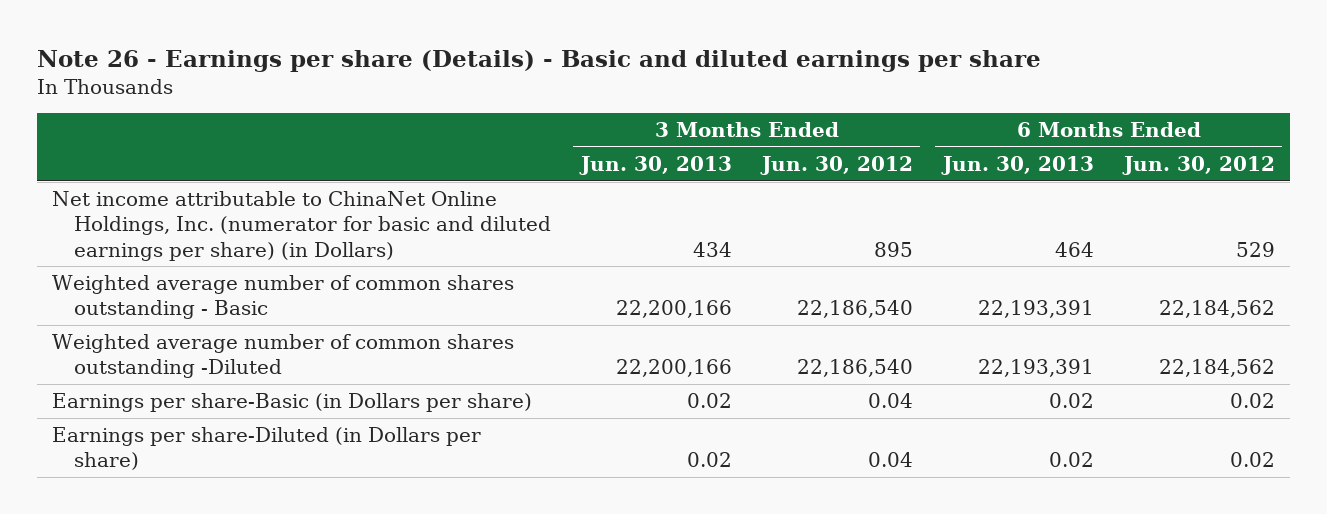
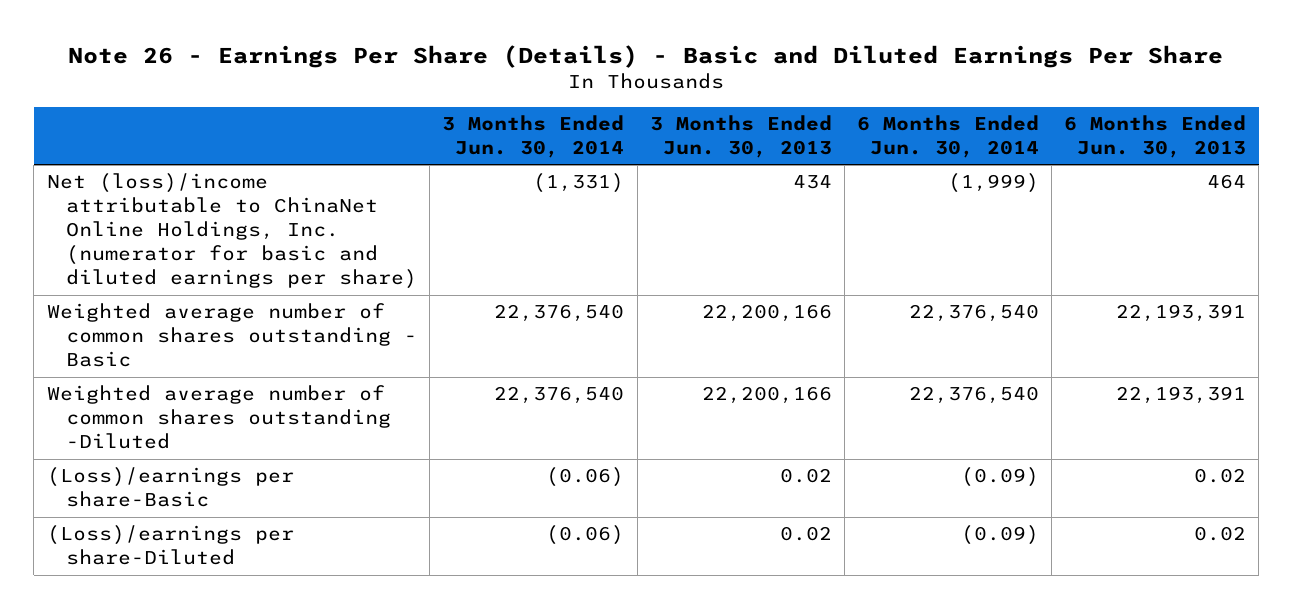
[36,50,1041,73] Note 26 - Earnings per share (Details) - Basic and diluted earnings per share -> [68,44,1224,68] Note 26 - Earnings Per Share (Details) - Basic and Diluted Earnings Per Share
[759,155,913,175] Jun. 30, 2012 -> none
[1121,155,1275,175] Jun. 30, 2012 -> none
none -> [442,115,625,159] 3 Months Ended Jun. 30, 2014
none -> [856,115,1039,159] 6 Months Ended Jun. 30, 2014
[51,191,551,261] Net income attributable to ChinaNet Online Holdings, Inc. (numerator for basic and diluted earnings per share) (in Dollars) -> [46,173,418,290] Net (loss)/income attributable to ChinaNet Online Holdings, Inc. (numerator for basic and diluted earnings per share)
[51,393,532,413] Earnings per share-Basic (in Dollars per share) -> [46,467,294,508] (Loss)/earnings per share-Basic
[51,427,481,471] Earnings per share-Diluted (in Dollars per share) -> [46,525,294,566] (Loss)/earnings per share-Diluted

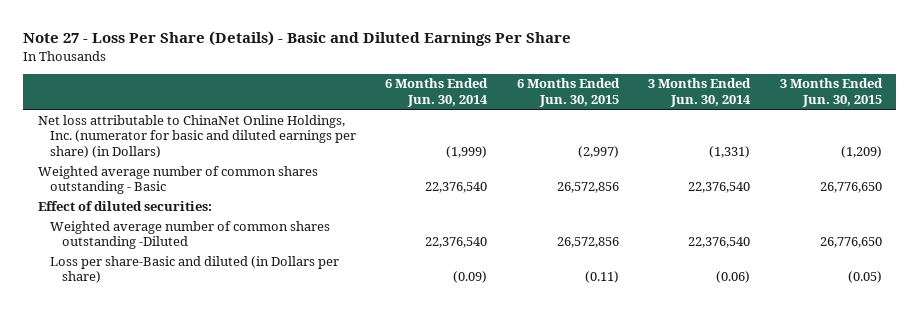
[68,44,1224,68] Note 26 - Earnings Per Share (Details) - Basic and Diluted Earnings Per Share -> [22,31,571,47] Note 27 - Loss Per Share (Details) - Basic and Diluted Earnings Per Share
[649,115,832,159] 3 Months Ended Jun. 30, 2013 -> none
[1064,115,1247,159] 6 Months Ended Jun. 30, 2013 -> none
none -> [516,78,620,107] 6 Months Ended Jun. 30, 2015
none -> [779,78,883,107] 3 Months Ended Jun. 30, 2015
[46,173,418,290] Net (loss)/income attributable to ChinaNet Online Holdings, Inc. (numerator for basic and diluted earnings per share) -> [37,114,356,158] Net loss attributable to ChinaNet Online Holdings, Inc. (numerator for basic and diluted earnings per share) (in Dollars)
none -> [37,200,212,211] Effect of diluted securities:
[46,467,294,508] (Loss)/earnings per share-Basic -> none
[46,525,294,566] (Loss)/earnings per share-Diluted -> none
none -> [49,255,339,284] Loss per share-Basic and diluted (in Dollars per share)

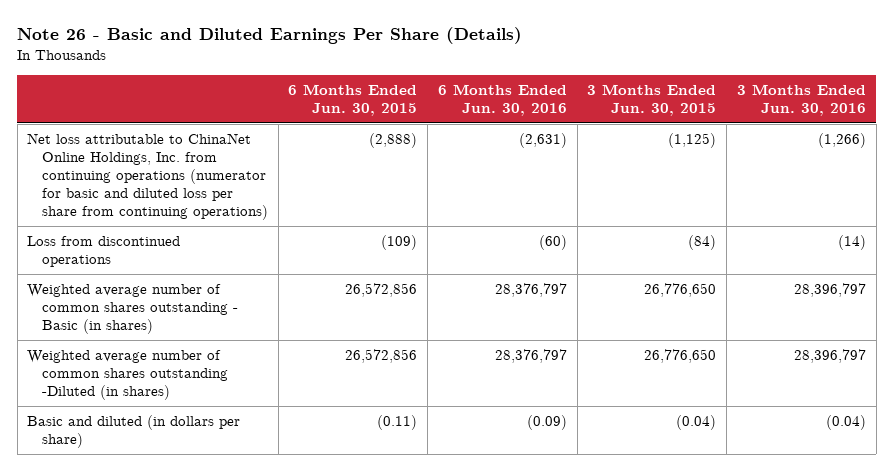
[22,31,571,47] Note 27 - Loss Per Share (Details) - Basic and Diluted Earnings Per Share -> [17,27,523,45] Note 26 - Basic and Diluted Earnings Per Share (Details)
[385,78,489,107] 6 Months Ended Jun. 30, 2014 -> none
[648,78,752,107] 3 Months Ended Jun. 30, 2014 -> none
none -> [437,84,567,117] 6 Months Ended Jun. 30, 2016
none -> [736,84,866,117] 3 Months Ended Jun. 30, 2016
[37,200,212,211] Effect of diluted securities: -> none
[37,114,356,158] Net loss attributable to ChinaNet Online Holdings, Inc. (numerator for basic and diluted earnings per share) (in Dollars) -> [27,132,269,220] Net loss attributable to ChinaNet Online Holdings, Inc. from continuing operations (numerator for basic and diluted loss per share from continuing operations)
[577,145,619,158] (2,997) -> [369,132,418,148] (2,888)
[840,145,882,158] (1,209) -> [668,132,717,148] (1,125)
none -> [27,235,181,267] Loss from discontinued operations
[37,165,318,195] Weighted average number of common shares outstanding - Basic -> [27,283,239,334] Weighted average number of common shares outstanding - Basic (in shares)
[49,220,330,250] Weighted average number of common shares outstanding -Diluted -> [27,349,229,400] Weighted average number of common shares outstanding -Diluted (in shares)
[49,255,339,284] Loss per share-Basic and diluted (in Dollars per share) -> [27,414,241,448] Basic and diluted (in dollars per share)
[847,271,882,284] (0.05) -> [676,414,717,430] (0.04)

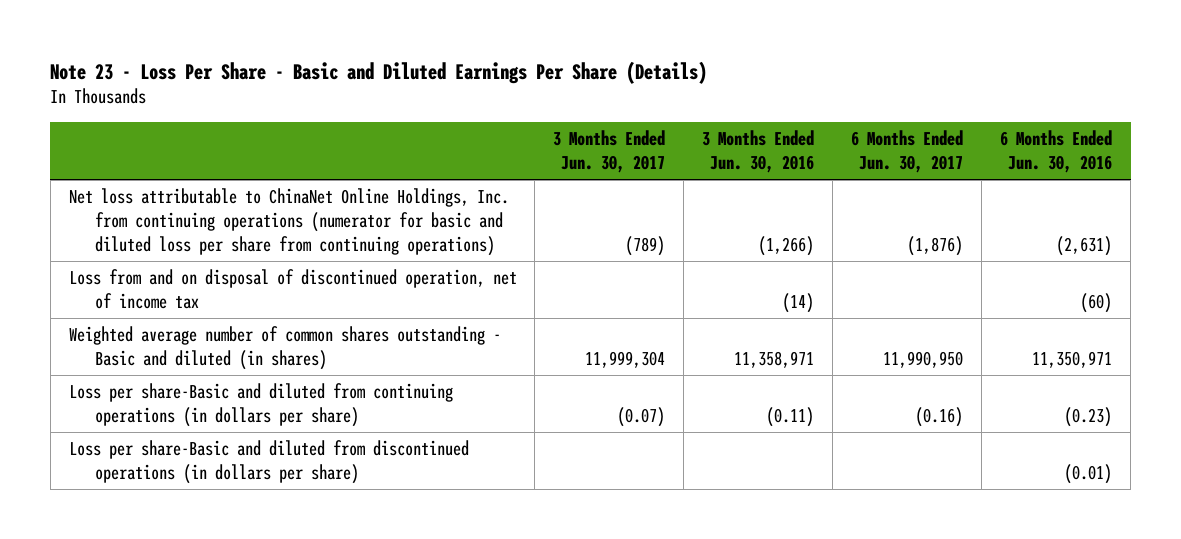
[17,27,523,45] Note 26 - Basic and Diluted Earnings Per Share (Details) -> [50,60,708,84] Note 23 - Loss Per Share - Basic and Diluted Earnings Per Share (Details)
[288,84,418,117] 6 Months Ended Jun. 30, 2015 -> none
[587,84,717,117] 3 Months Ended Jun. 30, 2015 -> none
none -> [553,129,666,173] 3 Months Ended Jun. 30, 2017
none -> [851,129,964,173] 6 Months Ended Jun. 30, 2017
[27,349,229,400] Weighted average number of common shares outstanding -Diluted (in shares) -> none
[27,235,181,267] Loss from discontinued operations -> [68,269,517,309] Loss from and on disposal of discontinued operation, net of income tax
[27,283,239,334] Weighted average number of common shares outstanding - Basic (in shares) -> [68,326,501,370] Weighted average number of common shares outstanding - Basic and diluted (in shares)
[494,282,567,297] 28,376,797 -> [1032,350,1113,368] 11,350,971
[793,282,866,297] 28,396,797 -> [734,350,815,368] 11,358,971
[27,414,241,448] Basic and diluted (in dollars per share) -> [68,383,453,427] Loss per share-Basic and diluted from continuing operations (in dollars per share)
[526,414,567,430] (0.09) -> [1064,406,1113,427] (0.23)
[825,414,866,430] (0.04) -> [766,406,815,427] (0.11)
none -> [68,440,469,484] Loss per share-Basic and diluted from discontinued operations (in dollars per share)

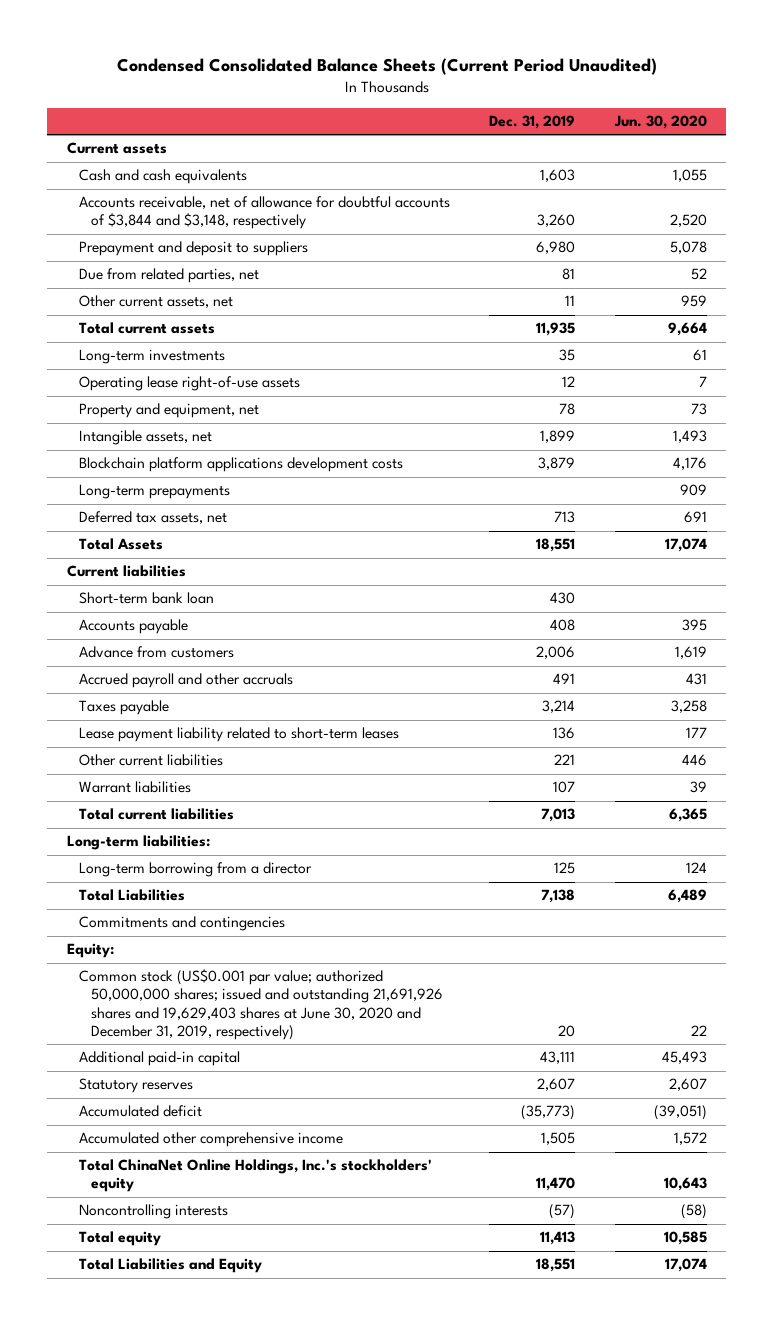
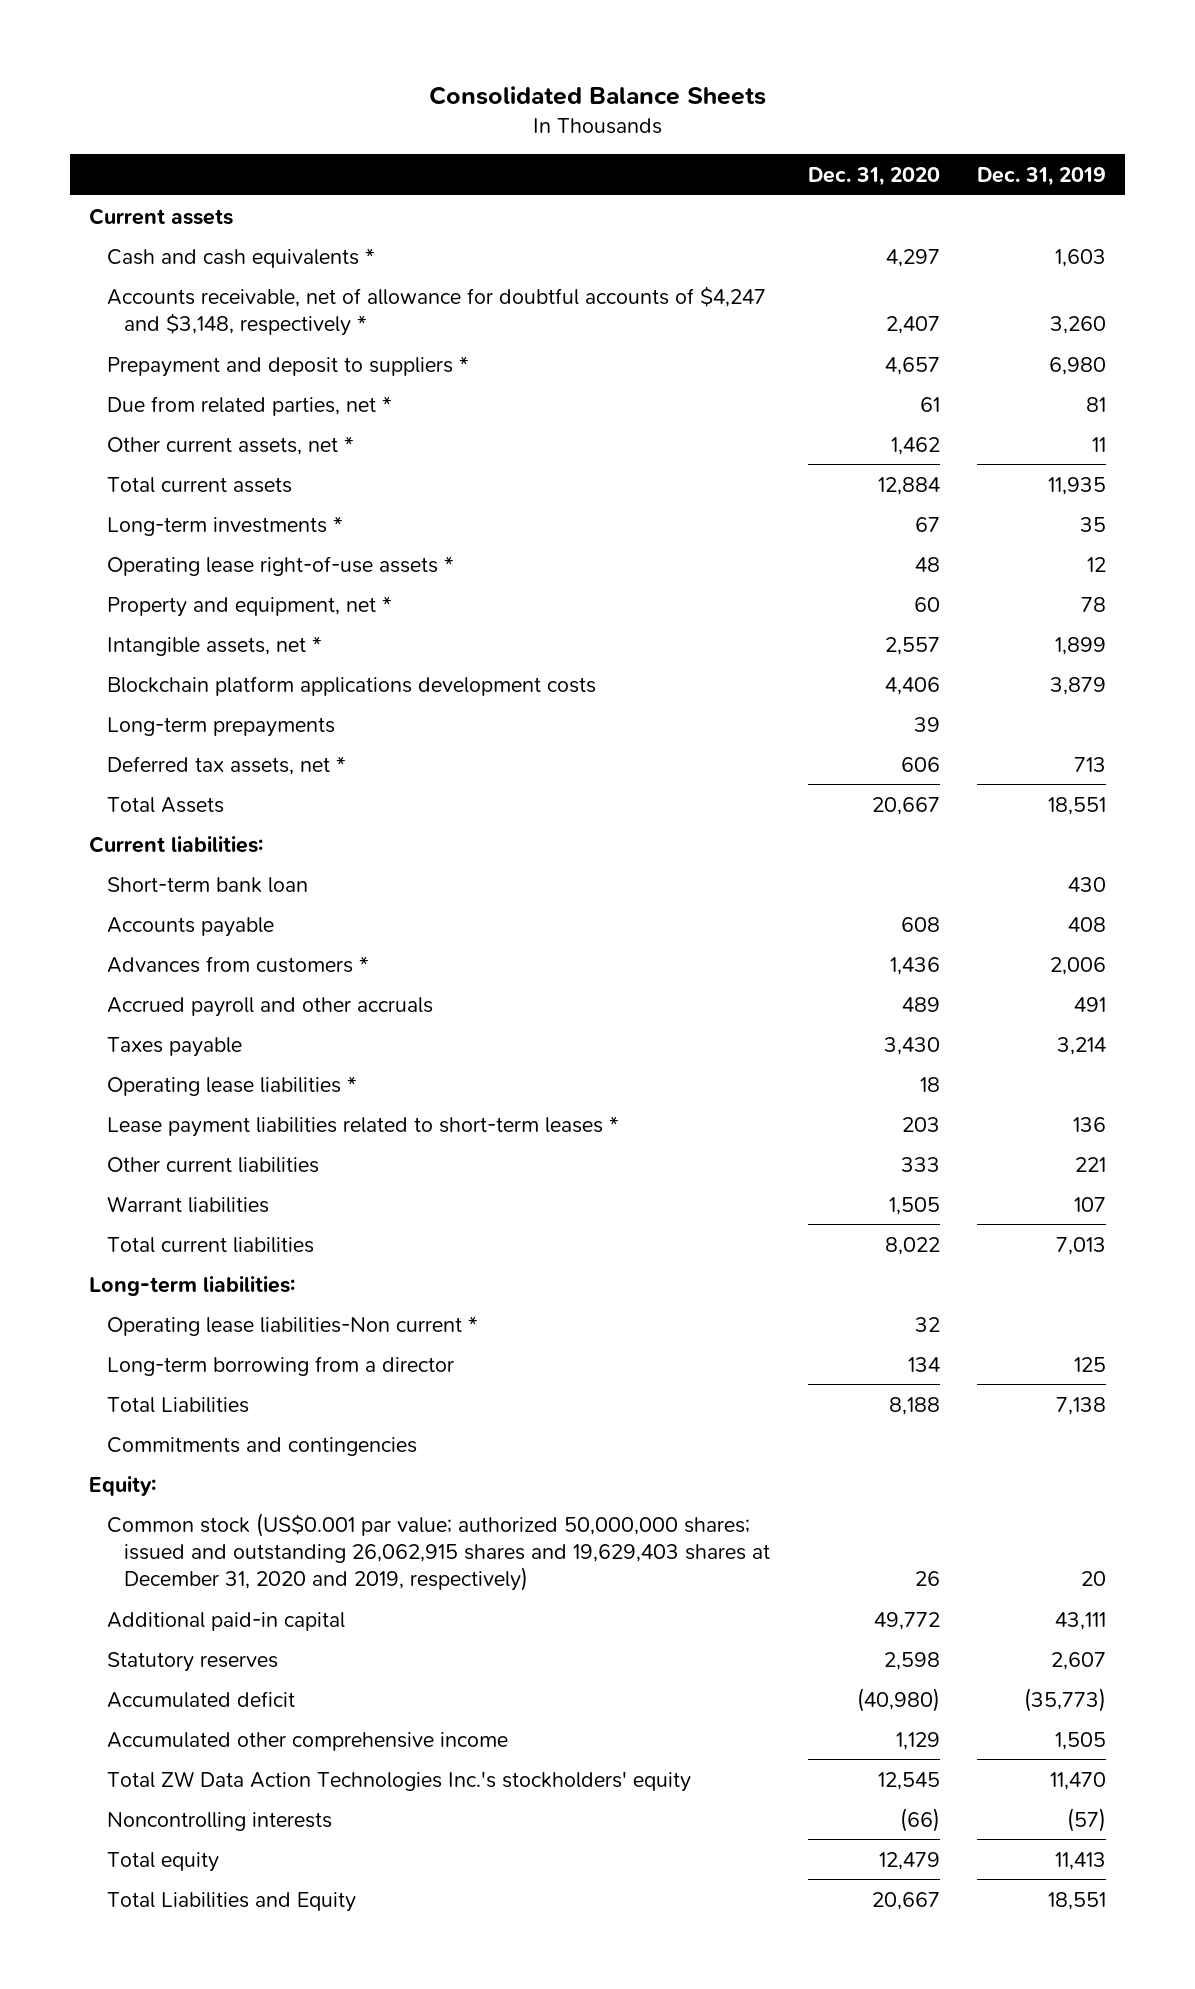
[116,58,657,76] Condensed Consolidated Balance Sheets (Current Period Unaudited) -> [428,85,766,105] Consolidated Balance Sheets
[613,115,707,130] Jun. 30, 2020 -> none
none -> [807,166,940,186] Dec. 31, 2020
[78,169,247,185] Cash and cash equivalents -> [106,247,375,268] Cash and cash equivalents *
[78,196,450,230] Accounts receivable, net of allowance for doubtful accounts of $3,844 and $3,148, respectively -> [106,285,766,336] Accounts receivable, net of allowance for doubtful accounts of $4,247 and $3,148, respectively *
[78,241,308,257] Prepayment and deposit to suppliers -> [106,355,469,377] Prepayment and deposit to suppliers *
[78,268,259,284] Due from related parties, net -> [106,395,392,416] Due from related parties, net *
[78,295,233,309] Other current assets, net -> [106,435,354,455] Other current assets, net *
[78,349,225,365] Long-term investments -> [106,515,343,536] Long-term investments *
[78,376,300,392] Operating lease right-of-use assets -> [106,555,454,576] Operating lease right-of-use assets *
[78,403,259,419] Property and equipment, net -> [106,595,392,617] Property and equipment, net *
[78,430,212,446] Intangible assets, net -> [106,635,322,656] Intangible assets, net *
[78,511,227,525] Deferred tax assets, net -> [106,755,346,775] Deferred tax assets, net *
[66,565,186,578] Current liabilities -> [88,835,263,853] Current liabilities:
[78,646,234,659] Advance from customers -> [106,955,369,973] Advances from customers *
none -> [106,1075,357,1096] Operating lease liabilities *
[78,727,399,743] Lease payment liability related to short-term leases -> [106,1115,619,1137] Lease payment liabilities related to short-term leases *
none -> [106,1315,478,1336] Operating lease liabilities-Non current *
[78,969,443,1040] Common stock (US$0.001 par value; authorized 50,000,000 shares; issued and outstanding 21,691,926 shares and 19,629,403 shares at June 30, 2020 and December 31, 2019, respectively) -> [106,1512,771,1592] Common stock (US$0.001 par value; authorized 50,000,000 shares; issued and outstanding 26,062,915 shares and 19,629,403 shares at December 31, 2020 and 2019, respectively)
[78,1159,432,1193] Total ChinaNet Online Holdings, Inc.'s stockholders' equity -> [106,1770,691,1792] Total ZW Data Action Technologies Inc.'s stockholders' equity

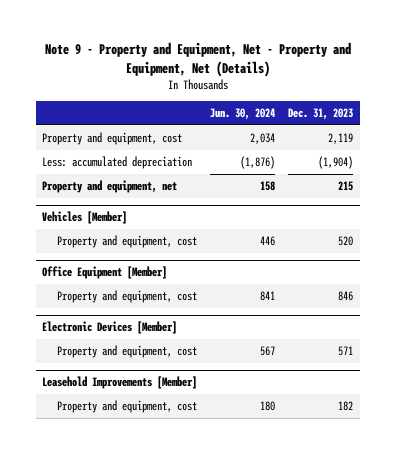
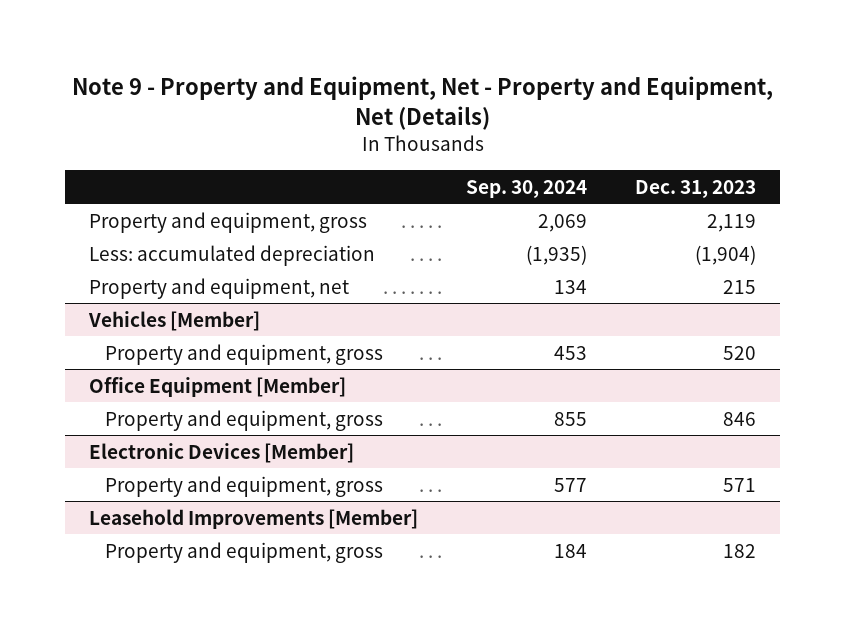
[210,108,276,121] Jun. 30, 2024 -> none
none -> [466,179,588,198] Sep. 30, 2024
[42,131,183,145] Property and equipment, cost -> [89,211,368,233] Property and equipment, gross
[56,234,197,248] Property and equipment, cost -> [105,343,384,365] Property and equipment, gross
[56,289,197,303] Property and equipment, cost -> [105,409,384,431] Property and equipment, gross
[56,344,197,358] Property and equipment, cost -> [105,475,384,497] Property and equipment, gross
[56,399,197,413] Property and equipment, cost -> [105,541,384,563] Property and equipment, gross

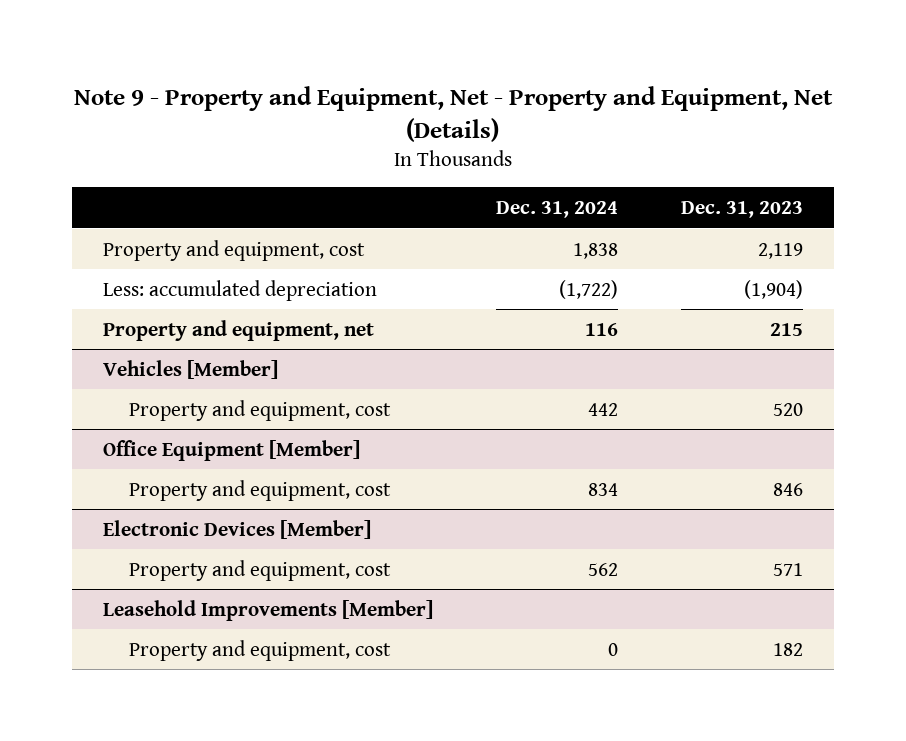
[466,179,588,198] Sep. 30, 2024 -> none
none -> [495,201,618,219] Dec. 31, 2024
[89,211,368,233] Property and equipment, gross -> [103,239,366,261] Property and equipment, cost
[105,343,384,365] Property and equipment, gross -> [129,399,392,421] Property and equipment, cost
[105,409,384,431] Property and equipment, gross -> [129,479,392,501] Property and equipment, cost
[105,475,384,497] Property and equipment, gross -> [129,559,392,581] Property and equipment, cost
[105,541,384,563] Property and equipment, gross -> [129,639,392,661] Property and equipment, cost

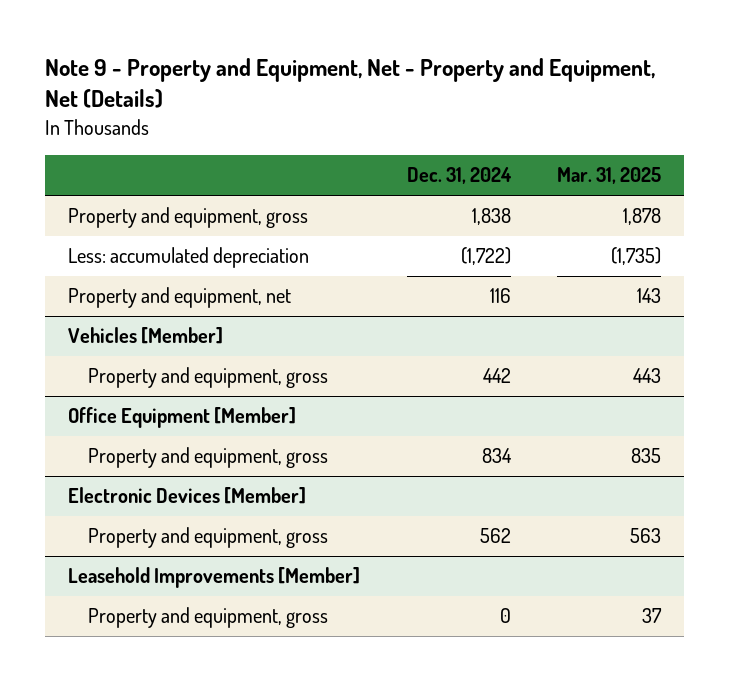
[680,201,803,219] Dec. 31, 2023 -> none
none -> [556,167,661,185] Mar. 31, 2025
[103,239,366,261] Property and equipment, cost -> [68,207,309,229] Property and equipment, gross
[129,399,392,421] Property and equipment, cost -> [87,367,328,389] Property and equipment, gross
[129,479,392,501] Property and equipment, cost -> [87,447,328,469] Property and equipment, gross
[129,559,392,581] Property and equipment, cost -> [87,527,328,549] Property and equipment, gross
[129,639,392,661] Property and equipment, cost -> [87,607,328,629] Property and equipment, gross

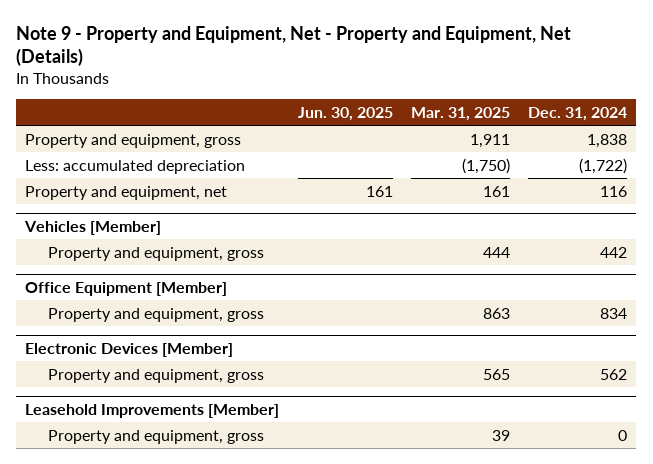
none -> [297,106,393,121] Jun. 30, 2025
[622,208,661,226] 1,878 -> [469,133,510,148] 1,911
[610,247,661,266] (1,735) -> [461,157,510,174] (1,750)
[636,288,661,304] 143 -> [482,185,510,197] 161
[632,368,661,384] 443 -> [482,246,510,258] 444
[630,448,661,464] 835 -> [482,307,510,319] 863
[629,528,661,544] 563 -> [482,368,510,380] 565
[641,608,662,624] 37 -> [491,429,510,441] 39

